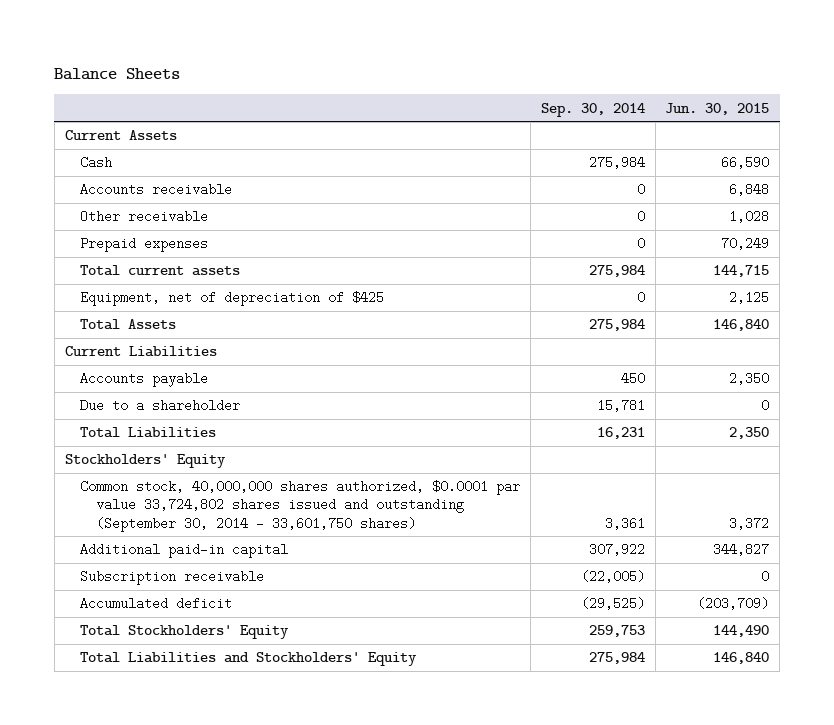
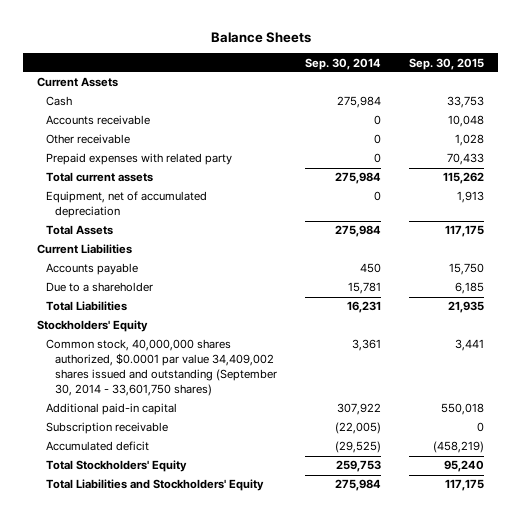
[665,102,770,115] Jun. 30, 2015 -> none
none -> [408,57,484,70] Sep. 30, 2015
[80,237,209,253] Prepaid expenses -> [46,153,233,166] Prepaid expenses with related party
[80,291,385,307] Equipment, net of depreciation of $425 -> [46,191,208,219] Equipment, net of accumulated depreciation
[80,480,521,532] Common stock, 40,000,000 shares authorized, $0.0001 par value 33,724,802 shares issued and outstanding (September 30, 2014 - 33,601,750 shares) -> [46,339,278,397] Common stock, 40,000,000 shares authorized, $0.0001 par value 34,409,002 shares issued and outstanding (September 30, 2014 - 33,601,750 shares)

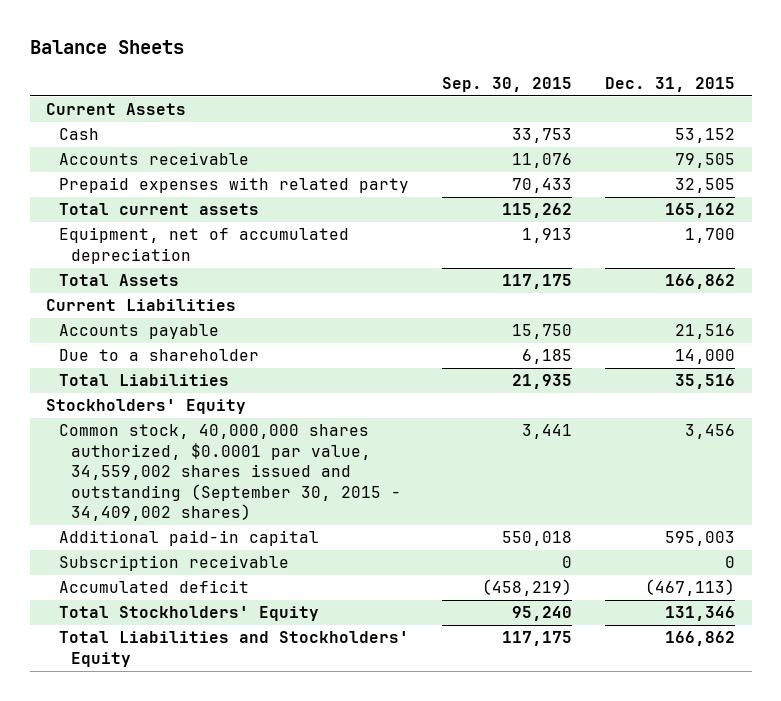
[304,57,381,70] Sep. 30, 2014 -> none
none -> [605,76,736,92] Dec. 31, 2015
[46,134,131,145] Other receivable -> none
[447,115,484,128] 10,048 -> [511,153,572,169] 11,076
[46,339,278,397] Common stock, 40,000,000 shares authorized, $0.0001 par value 34,409,002 shares issued and outstanding (September 30, 2014 - 33,601,750 shares) -> [58,424,402,522] Common stock, 40,000,000 shares authorized, $0.0001 par value, 34,559,002 shares issued and outstanding (September 30, 2015 - 34,409,002 shares)

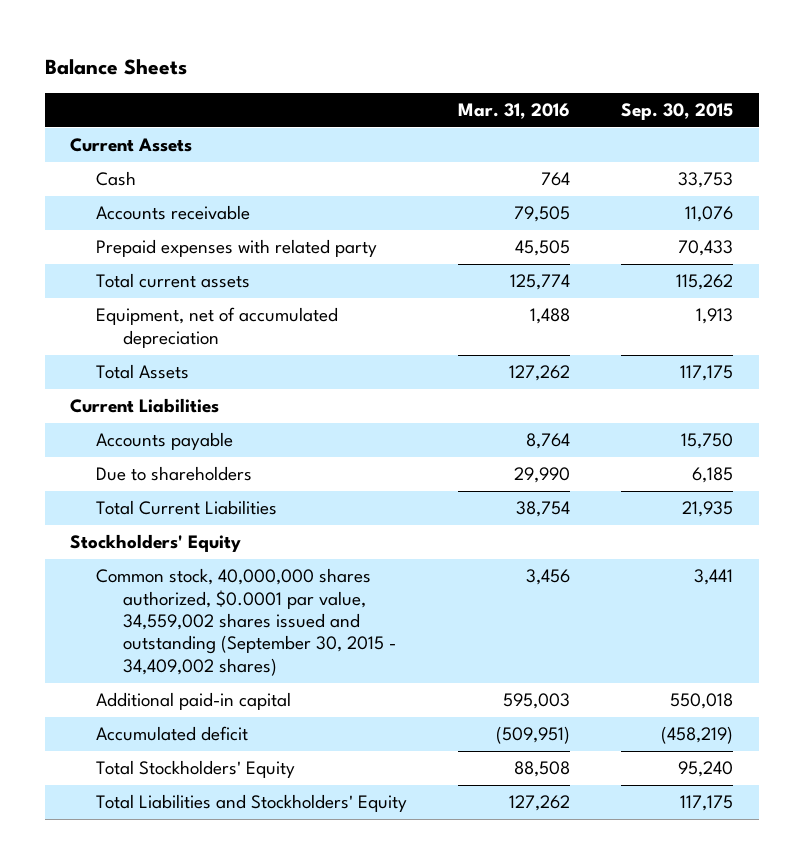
[605,76,736,92] Dec. 31, 2015 -> none
none -> [458,103,571,120] Mar. 31, 2016
[58,349,259,362] Due to a shareholder -> [96,466,253,482] Due to shareholders
[58,374,229,387] Total Liabilities -> [96,500,278,516] Total Current Liabilities
[58,555,289,572] Subscription receivable -> none

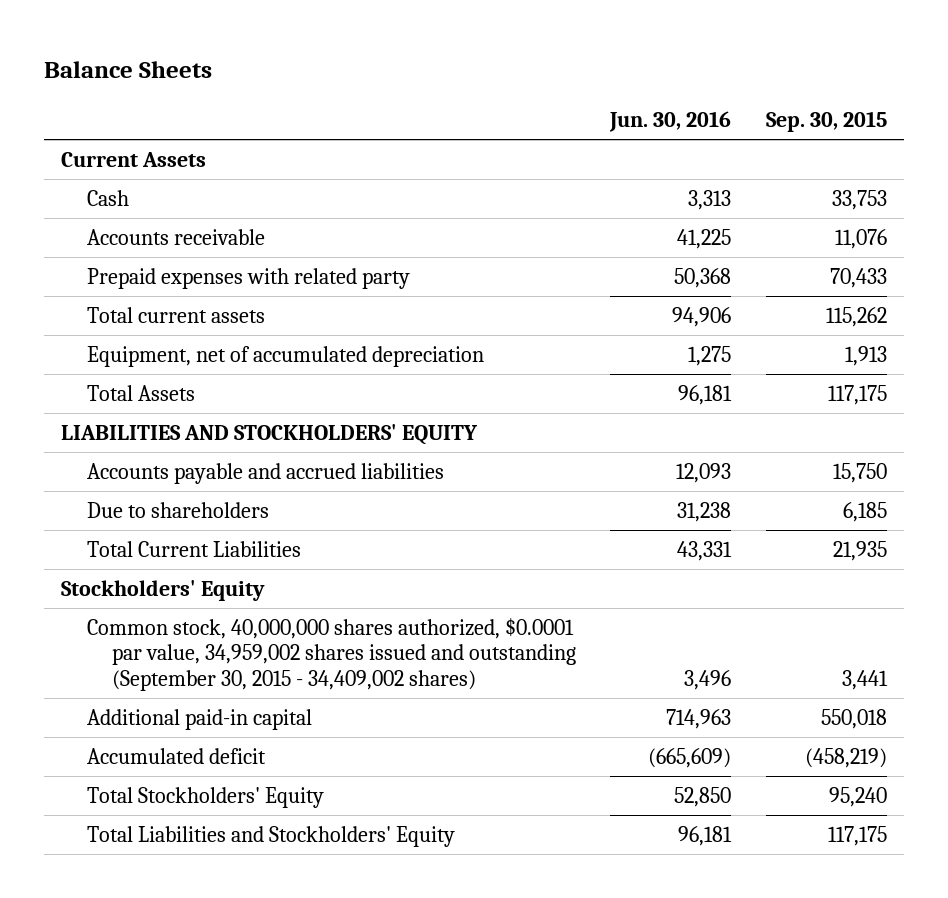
[458,103,571,120] Mar. 31, 2016 -> none
none -> [609,111,732,133] Jun. 30, 2016
[70,398,220,414] Current Liabilities -> none
none -> [61,423,479,445] LIABILITIES AND STOCKHOLDERS' EQUITY
[96,432,234,451] Accounts payable -> [86,462,444,484] Accounts payable and accrued liabilities
[96,568,396,676] Common stock, 40,000,000 shares authorized, $0.0001 par value, 34,559,002 shares issued and outstanding (September 30, 2015 - 34,409,002 shares) -> [86,617,577,692] Common stock, 40,000,000 shares authorized, $0.0001 par value, 34,959,002 shares issued and outstanding (September 30, 2015 - 34,409,002 shares)

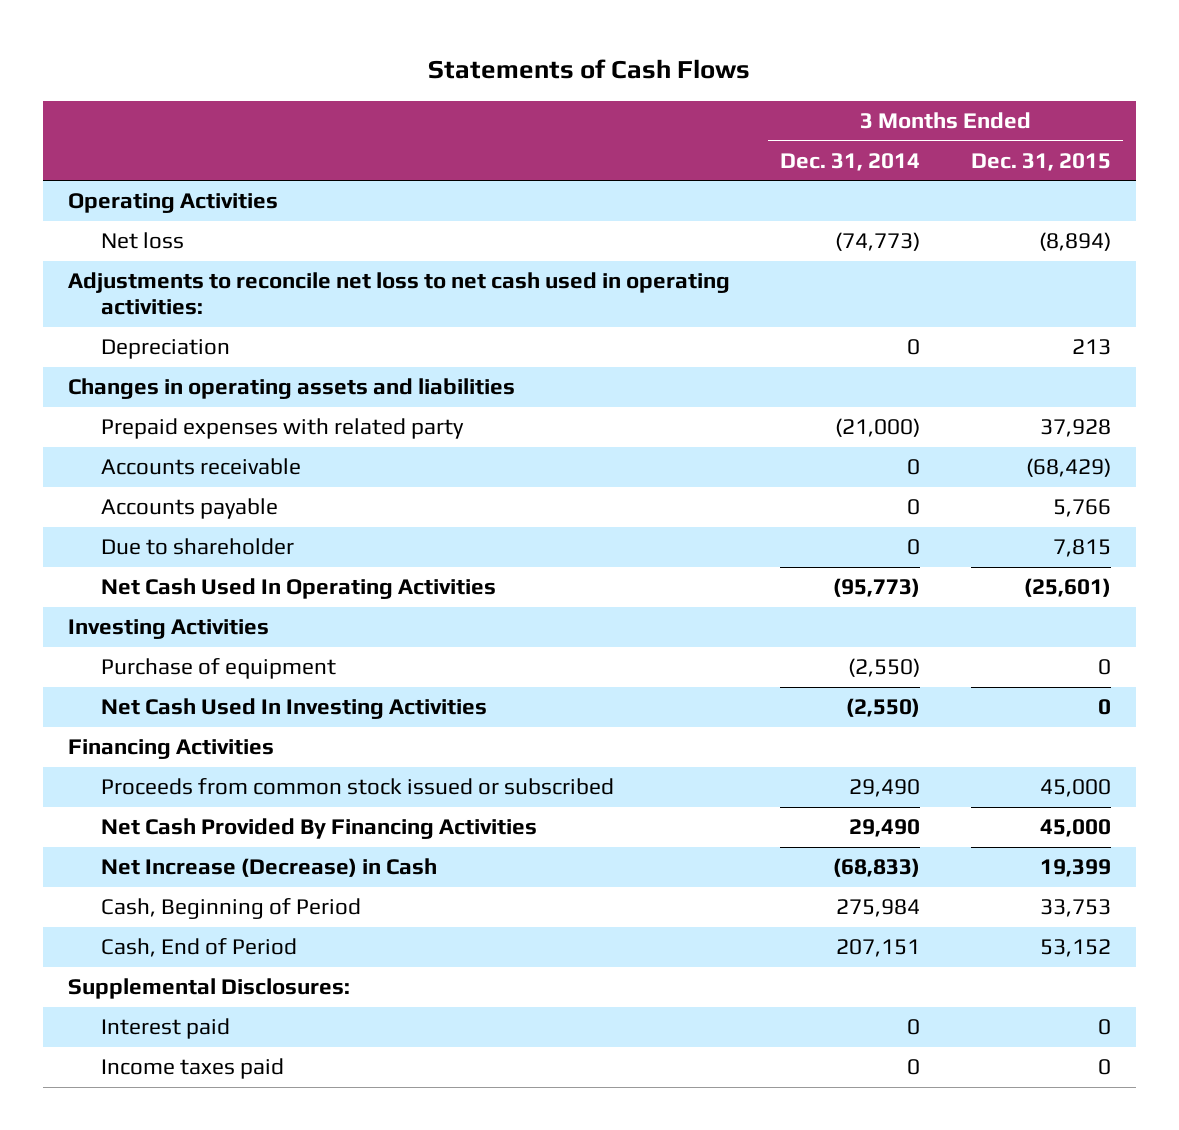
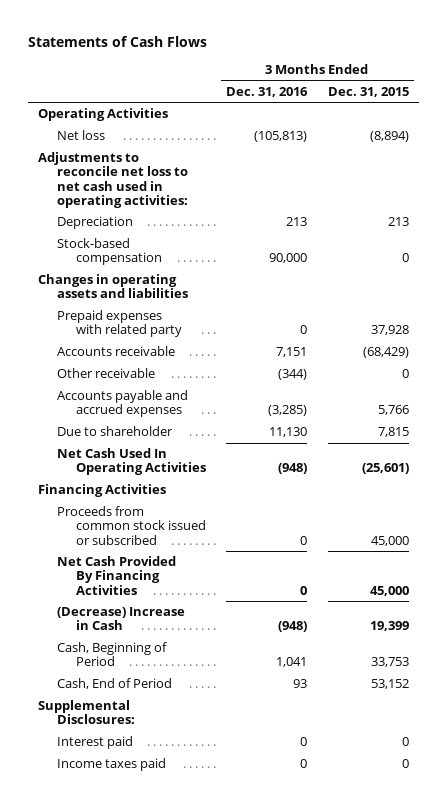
[780,152,921,171] Dec. 31, 2014 -> none
none -> [226,86,309,97] Dec. 31, 2016
none -> [56,238,162,266] Stock-based compensation
none -> [56,368,155,379] Other receivable
[100,498,278,520] Accounts payable -> [56,390,188,418] Accounts payable and accrued expenses
[68,619,270,640] Investing Activities -> none
[100,658,336,680] Purchase of equipment -> none
[100,698,487,720] Net Cash Used In Investing Activities -> none
[100,858,437,878] Net Increase (Decrease) in Cash -> [56,607,185,631] (Decrease) Increase in Cash

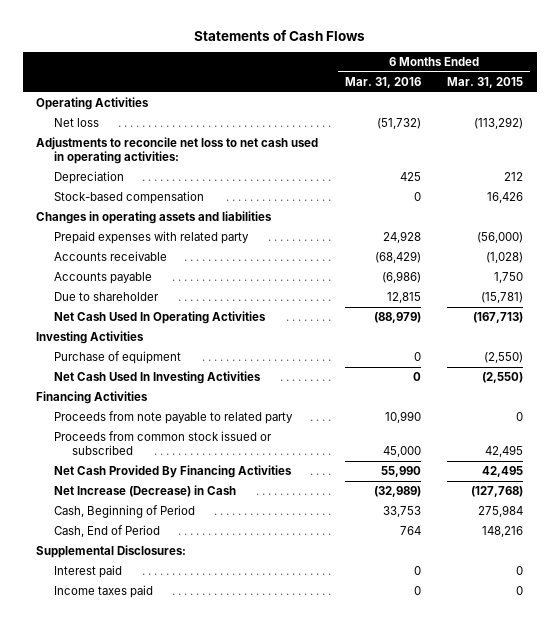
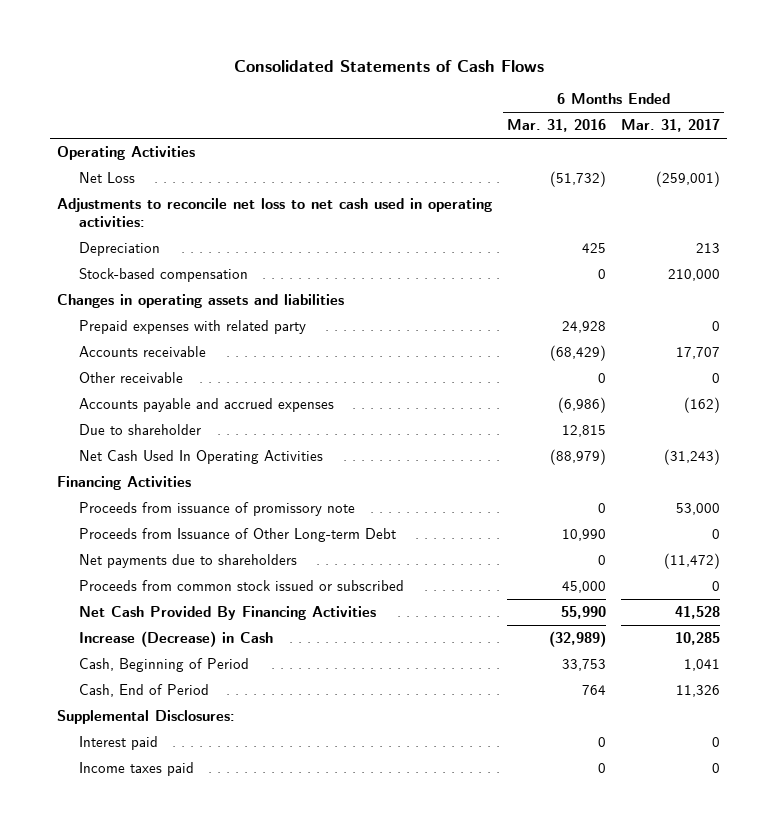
[193,29,365,41] Statements of Cash Flows -> [233,59,544,72] Consolidated Statements of Cash Flows
[447,76,524,88] Mar. 31, 2015 -> none
none -> [620,119,720,133] Mar. 31, 2017
[54,118,100,128] Net loss -> [79,172,136,184] Net Loss
none -> [79,372,184,384] Other receivable
[54,272,153,285] Accounts payable -> [79,398,335,413] Accounts payable and accrued expenses
[36,331,145,345] Investing Activities -> none
[54,351,182,365] Purchase of equipment -> none
[54,371,262,385] Net Cash Used In Investing Activities -> none
none -> [79,502,356,517] Proceeds from issuance of promissory note
[54,411,294,425] Proceeds from note payable to related party -> [79,528,397,543] Proceeds from Issuance of Other Long-term Debt
none -> [79,554,298,569] Net payments due to shareholders
[54,485,237,498] Net Increase (Decrease) in Cash -> [79,631,274,648] Increase (Decrease) in Cash

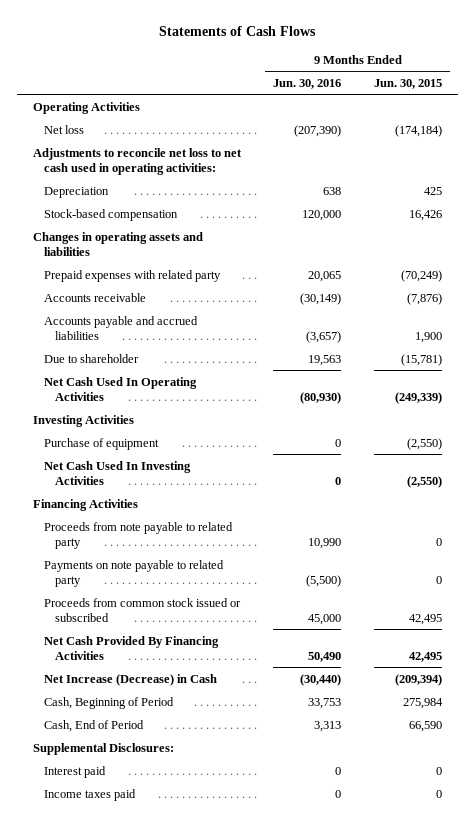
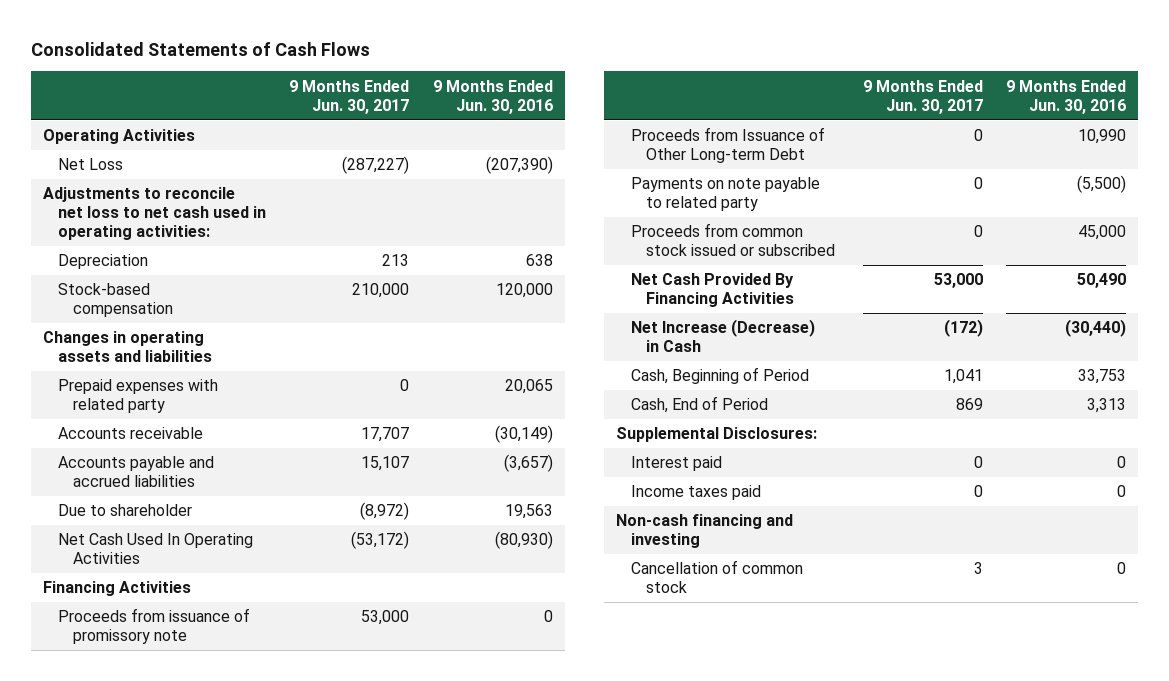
[159,25,317,36] Statements of Cash Flows -> [31,41,371,56] Consolidated Statements of Cash Flows
[374,78,443,89] Jun. 30, 2015 -> none
none -> [289,79,410,114] 9 Months Ended Jun. 30, 2017
[43,124,84,134] Net loss -> [57,158,123,171] Net Loss
[32,414,134,427] Investing Activities -> none
[43,437,159,450] Purchase of equipment -> none
[43,460,191,485] Net Cash Used In Investing Activities -> none
none -> [57,608,250,645] Proceeds from issuance of promissory note
[43,521,233,549] Proceeds from note payable to related party -> [631,127,826,164] Proceeds from Issuance of Other Long-term Debt
none -> [616,514,794,549] Non-cash financing and investing
none -> [631,560,804,594] Cancellation of common stock

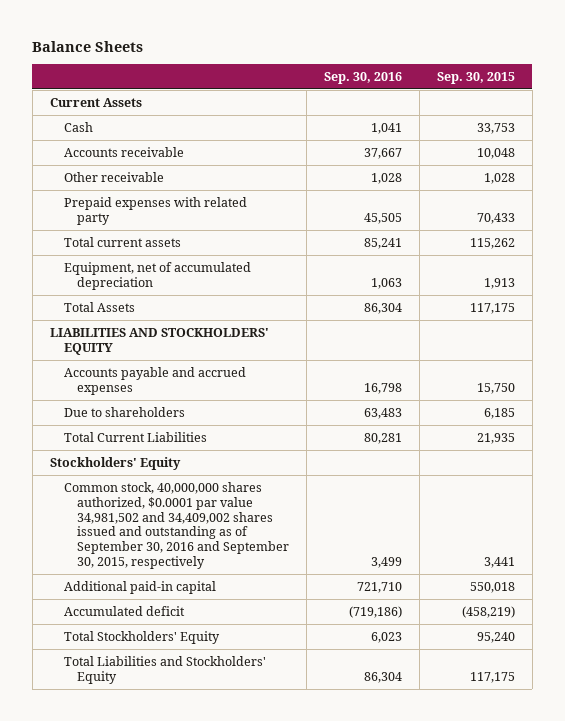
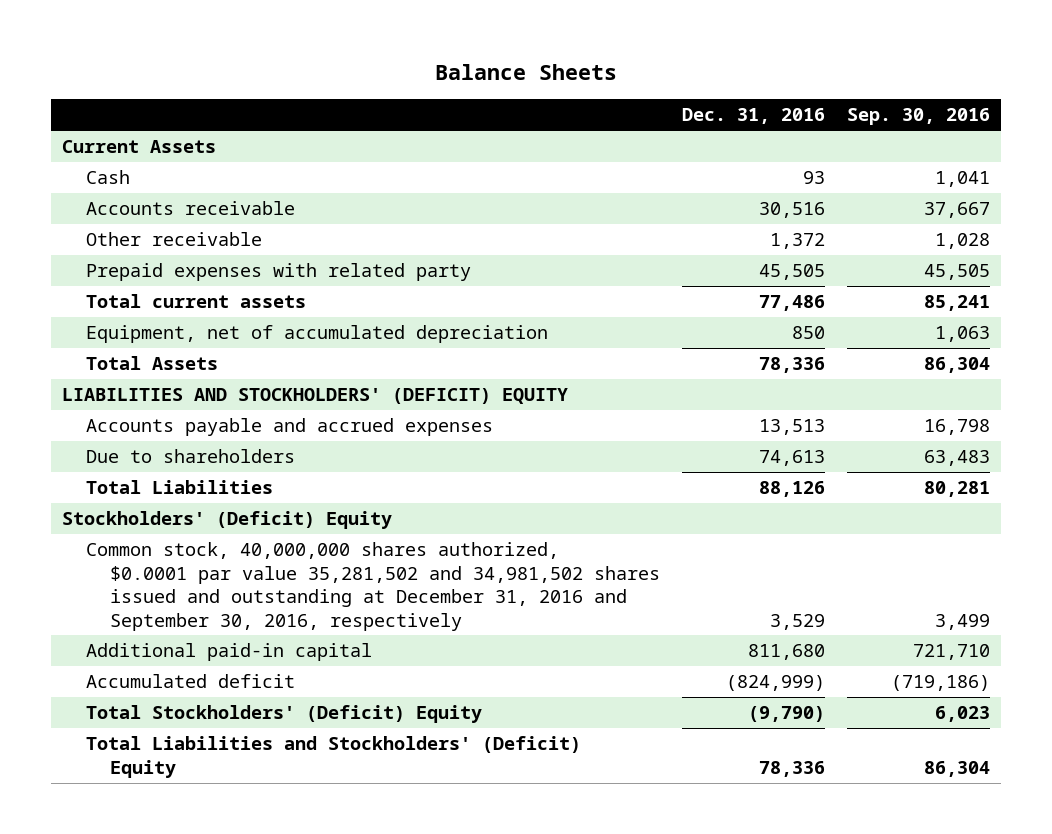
[436,71,515,84] Sep. 30, 2015 -> none
none -> [681,108,825,125] Dec. 31, 2016
[49,327,269,355] LIABILITIES AND STOCKHOLDERS' EQUITY -> [62,388,569,405] LIABILITIES AND STOCKHOLDERS' (DEFICIT) EQUITY
[63,431,207,442] Total Current Liabilities -> [85,480,273,495] Total Liabilities
[49,456,181,470] Stockholders' Equity -> [62,511,393,530] Stockholders' (Deficit) Equity
[63,481,290,570] Common stock, 40,000,000 shares authorized, $0.0001 par value 34,981,502 and 34,409,002 shares issued and outstanding as of September 30, 2016 and September 30, 2015, respectively -> [85,542,660,631] Common stock, 40,000,000 shares authorized, $0.0001 par value 35,281,502 and 34,981,502 shares issued and outstanding at December 31, 2016 and September 30, 2016, respectively
[63,630,220,644] Total Stockholders' Equity -> [85,705,482,724] Total Stockholders' (Deficit) Equity
[63,655,266,684] Total Liabilities and Stockholders' Equity -> [85,736,581,778] Total Liabilities and Stockholders' (Deficit) Equity

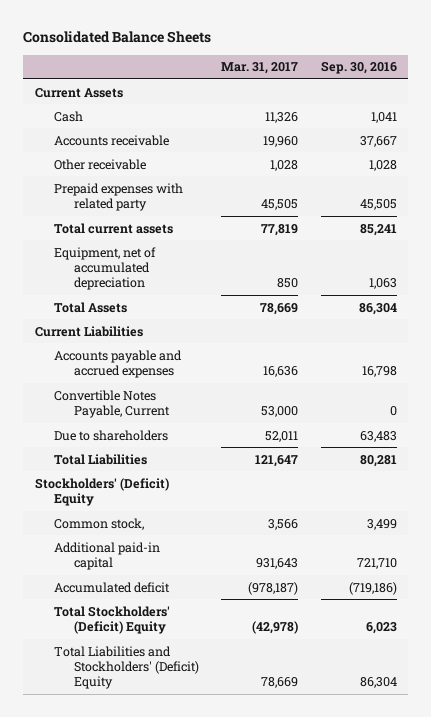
[435,64,618,81] Balance Sheets -> [23,31,212,44] Consolidated Balance Sheets
[681,108,825,125] Dec. 31, 2016 -> none
none -> [221,62,299,75] Mar. 31, 2017
[62,388,569,405] LIABILITIES AND STOCKHOLDERS' (DEFICIT) EQUITY -> none
none -> [34,325,143,337] Current Liabilities
none -> [54,389,170,419] Convertible Notes Payable, Current
[85,542,660,631] Common stock, 40,000,000 shares authorized, $0.0001 par value 35,281,502 and 34,981,502 shares issued and outstanding at December 31, 2016 and September 30, 2016, respectively -> [54,517,145,530] Common stock,

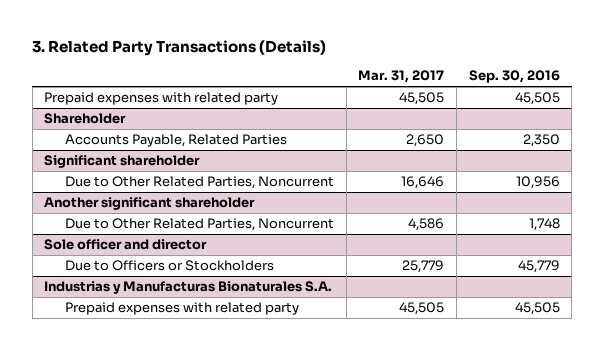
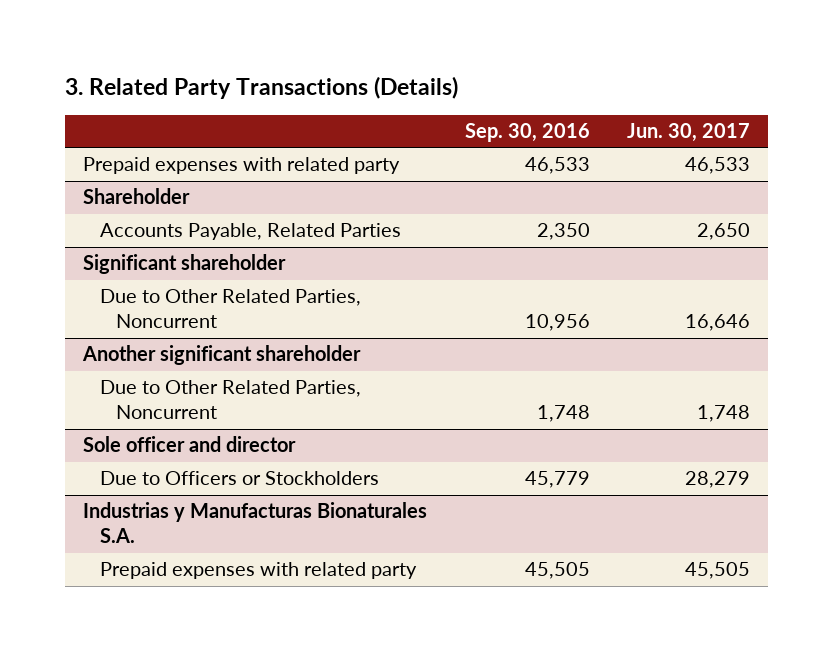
[358,70,445,84] Mar. 31, 2017 -> none
none -> [626,123,750,143] Jun. 30, 2017
[514,92,560,106] 45,505 -> [524,157,590,175] 46,533

